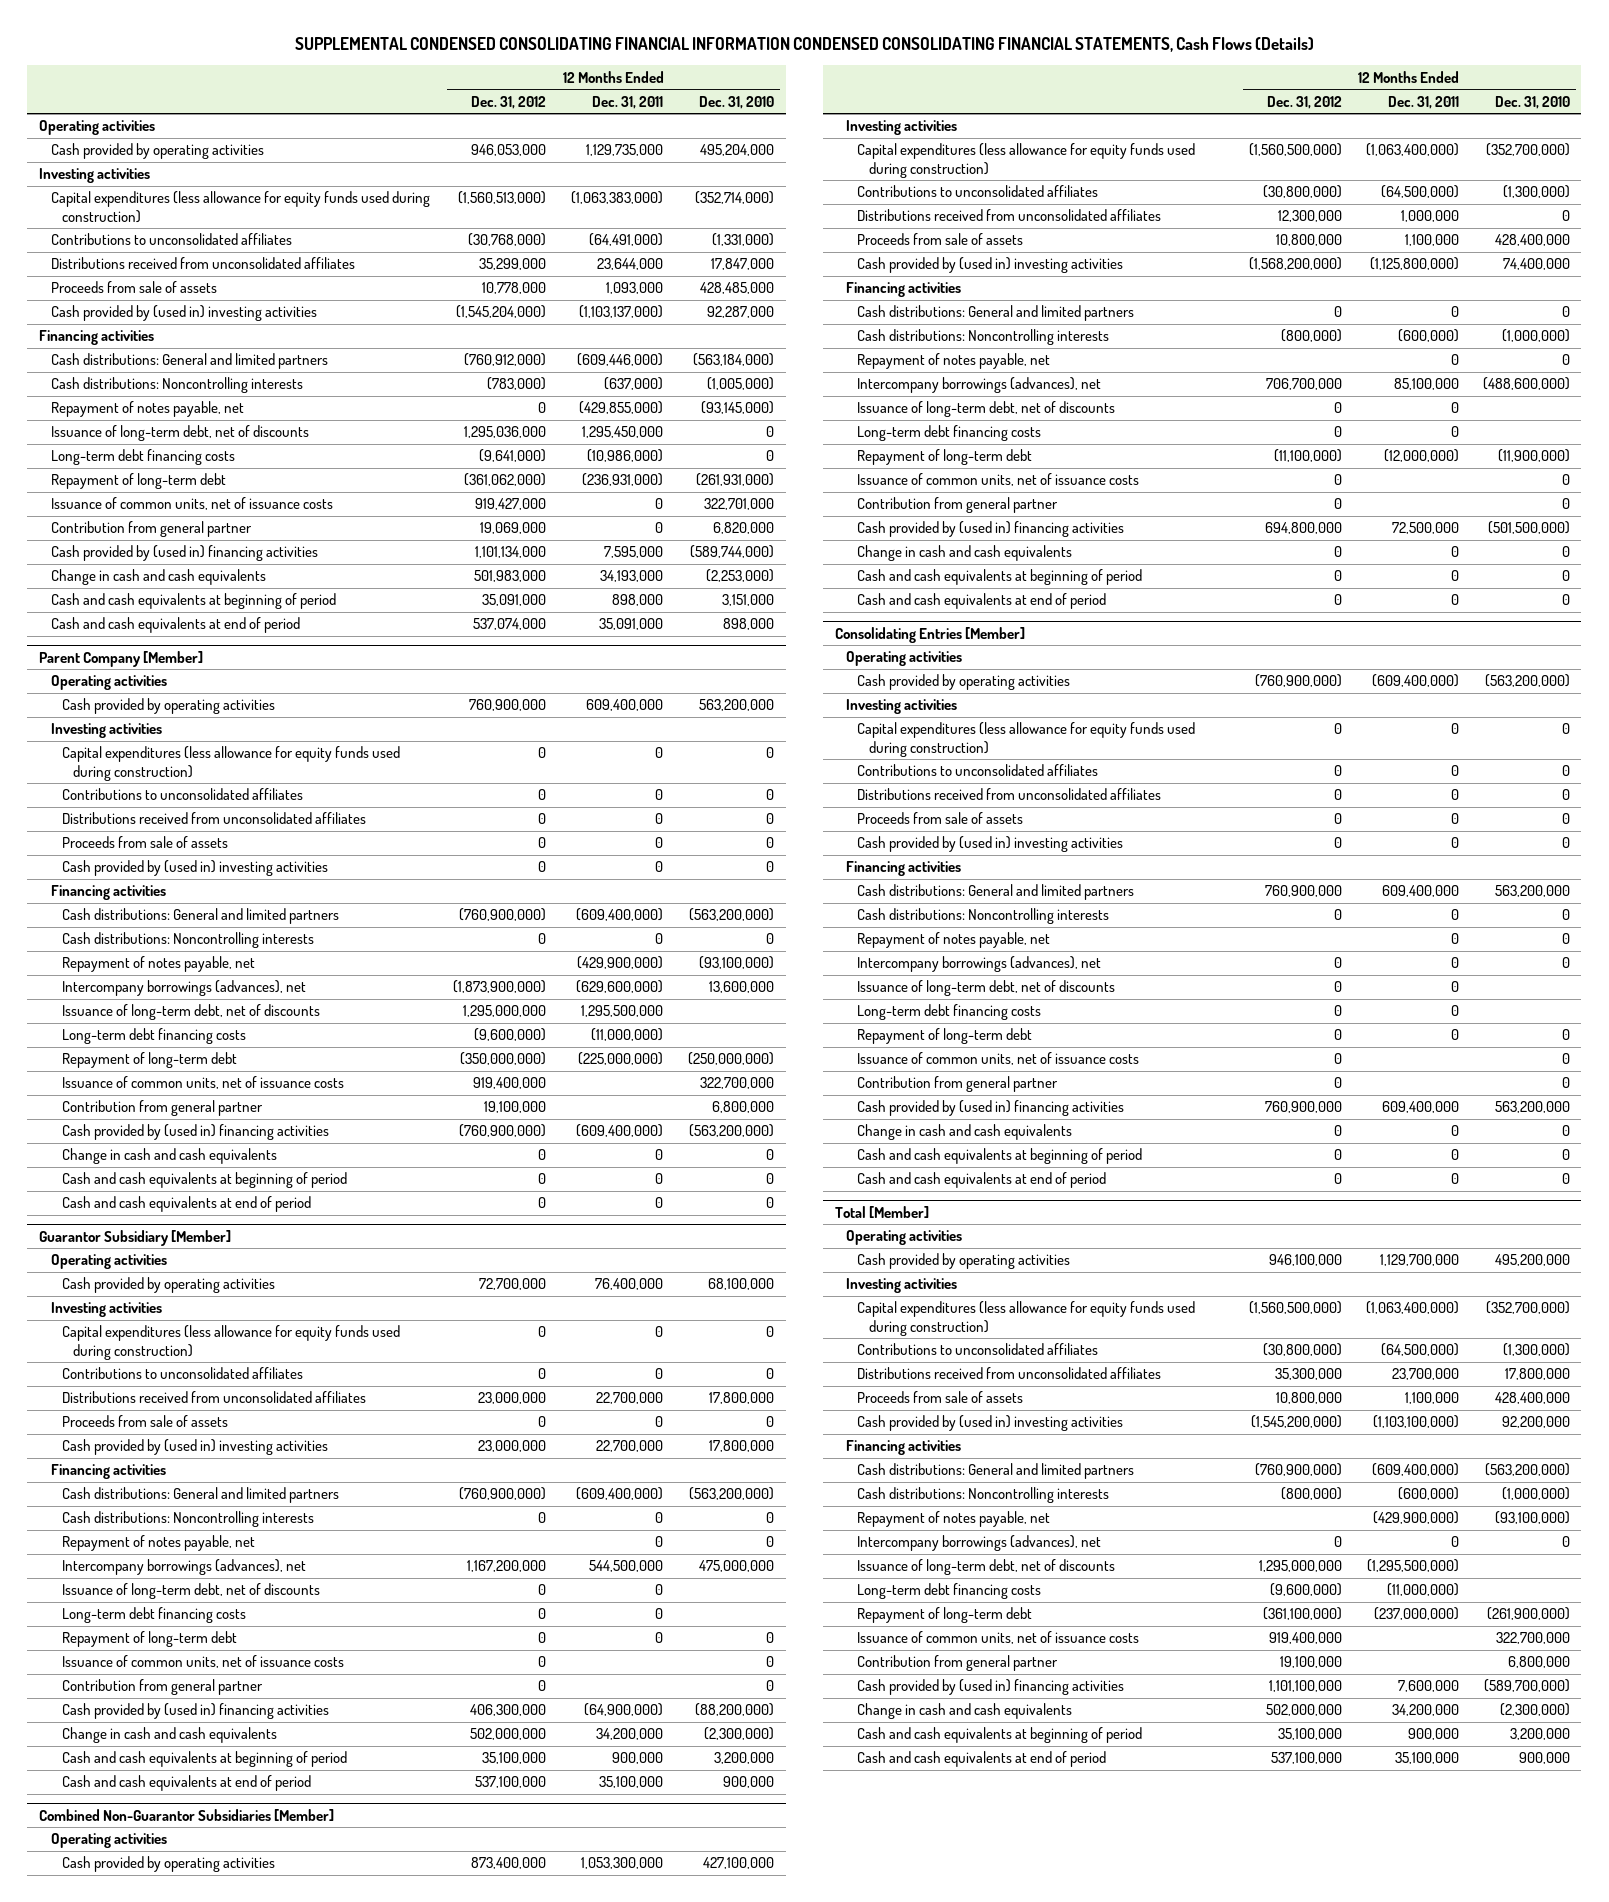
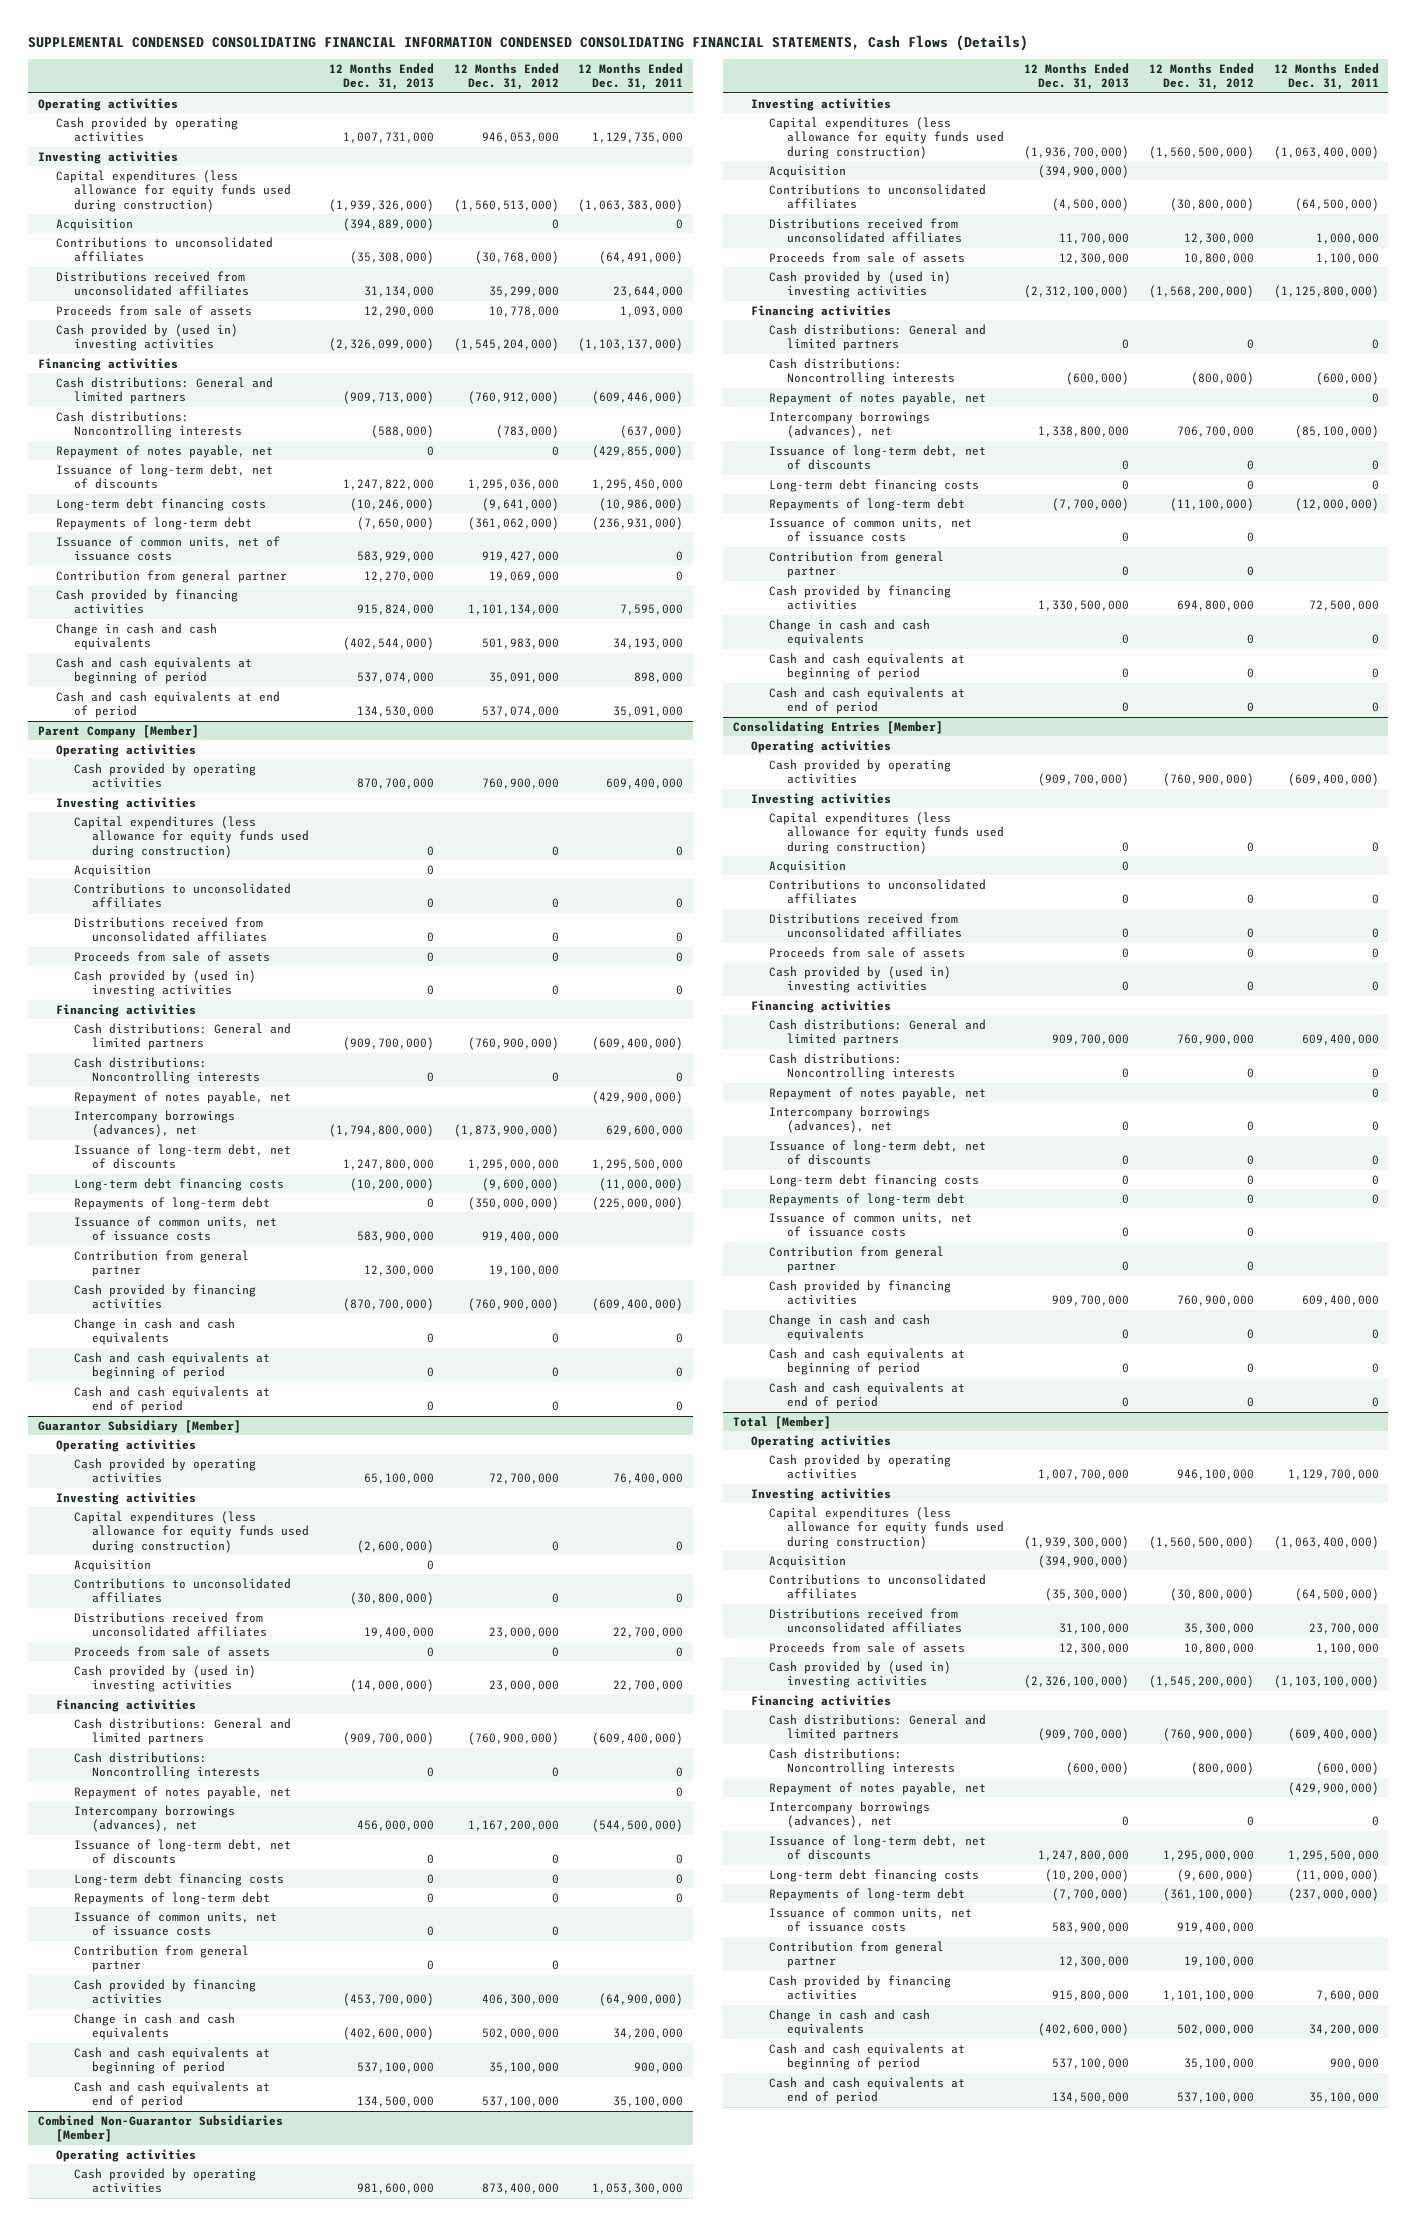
[698,95,774,109] Dec. 31, 2010 -> none
none -> [328,62,434,91] 12 Months Ended Dec. 31, 2013
none -> [56,217,134,231] Acquisition
[50,473,226,490] Repayment of long-term debt -> [56,516,253,530] Repayments of long-term debt
[50,545,318,562] Cash provided by (used in) financing activities -> [56,588,239,615] Cash provided by financing activities
none -> [74,863,152,877] Acquisition
[576,980,664,994] (629,600,000) -> [606,1125,684,1137] 629,600,000
[61,1052,237,1069] Repayment of long-term debt -> [74,1196,271,1210] Repayments of long-term debt
[61,1124,329,1141] Cash provided by (used in) financing activities -> [74,1283,257,1310] Cash provided by financing activities
none -> [74,1558,152,1572] Acquisition
[589,1560,664,1573] 544,500,000 -> [592,1819,684,1833] (544,500,000)
[61,1631,237,1648] Repayment of long-term debt -> [74,1891,271,1905] Repayments of long-term debt
[61,1703,329,1720] Cash provided by (used in) financing activities -> [74,1978,257,2005] Cash provided by financing activities
none -> [769,164,847,178] Acquisition
[1393,378,1459,391] 85,100,000 -> [1294,425,1379,439] (85,100,000)
[857,449,1033,466] Repayment of long-term debt -> [769,497,966,511] Repayments of long-term debt
[857,521,1125,538] Cash provided by (used in) financing activities -> [769,584,952,611] Cash provided by financing activities
none -> [769,859,847,873] Acquisition
[857,1028,1033,1045] Repayment of long-term debt -> [769,1192,966,1206] Repayments of long-term debt
[857,1100,1125,1117] Cash provided by (used in) financing activities -> [769,1279,952,1306] Cash provided by financing activities
none -> [769,1554,847,1568] Acquisition
[1366,1559,1459,1573] (1,295,500,000) -> [1287,1850,1379,1862] 1,295,500,000
[857,1607,1033,1624] Repayment of long-term debt -> [769,1887,966,1901] Repayments of long-term debt
[857,1679,1125,1696] Cash provided by (used in) financing activities -> [769,1974,952,2001] Cash provided by financing activities

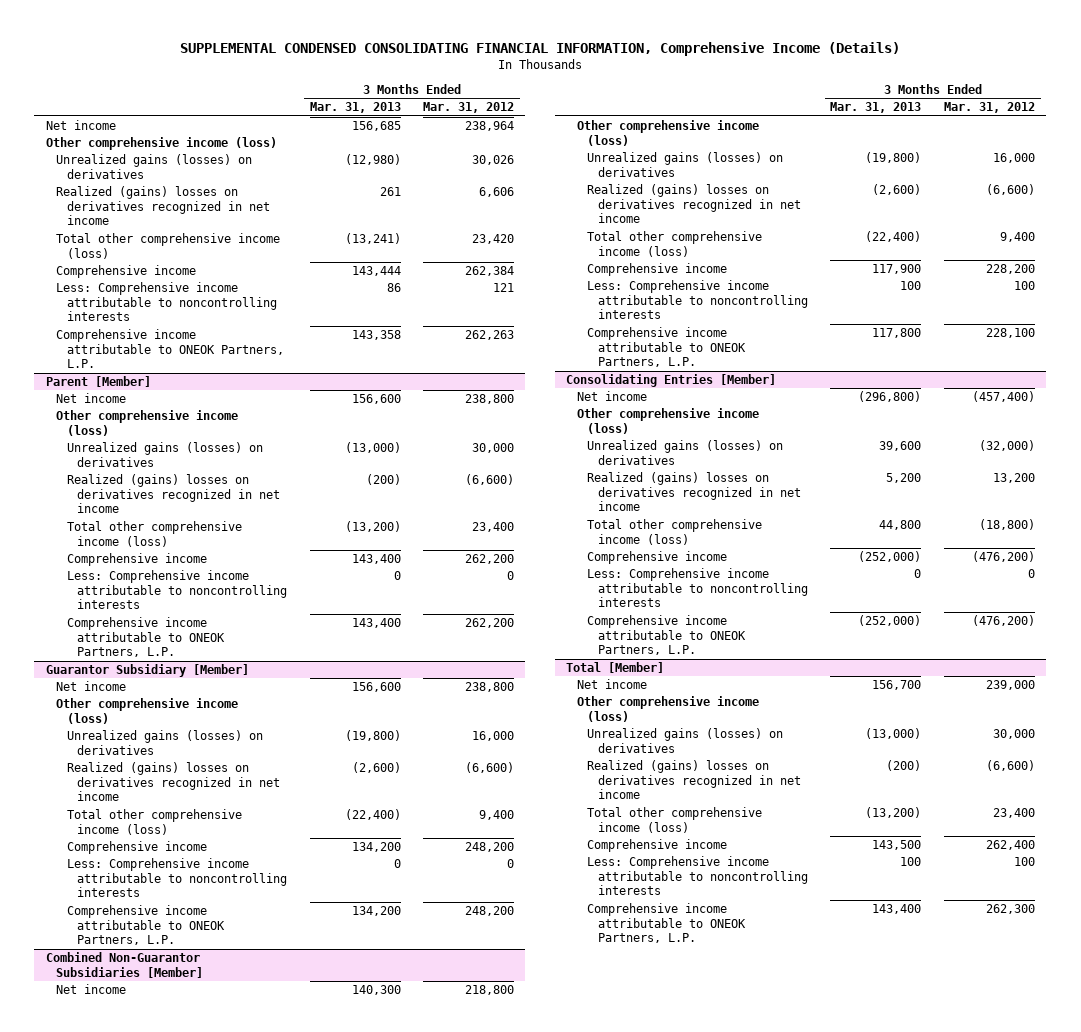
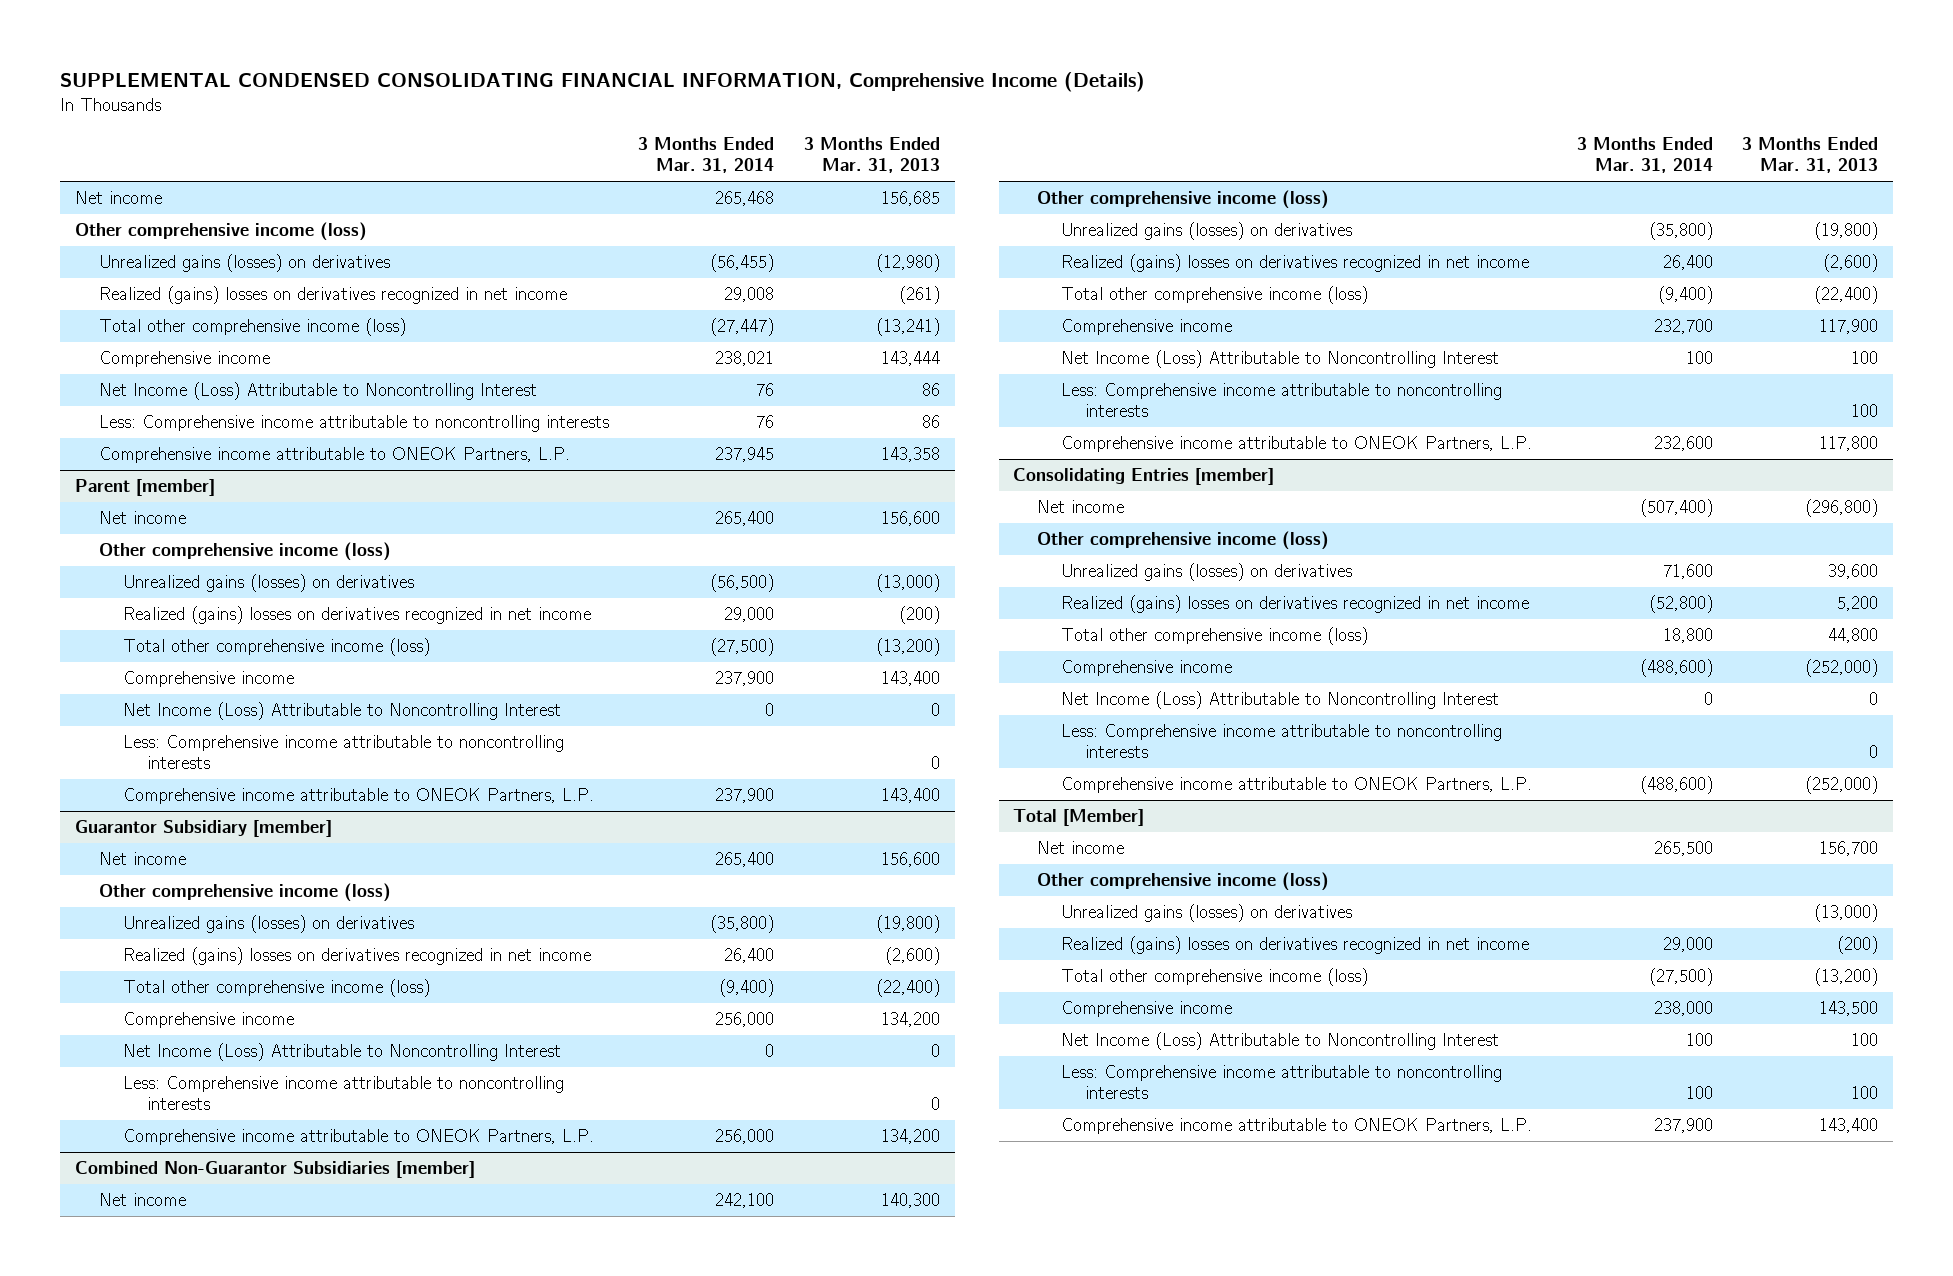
[423,102,515,114] Mar. 31, 2012 -> none
none -> [638,137,775,174] 3 Months Ended Mar. 31, 2014
[379,187,401,197] 261 -> [899,286,941,305] (261)
none -> [98,382,537,401] Net Income (Loss) Attributable to Noncontrolling Interest
[45,376,151,388] Parent [Member] -> [74,479,215,497] Parent [member]
none -> [122,702,561,721] Net Income (Loss) Attributable to Noncontrolling Interest
[45,664,249,678] Guarantor Subsidiary [Member] -> [74,820,332,838] Guarantor Subsidiary [member]
none -> [122,1043,561,1062] Net Income (Loss) Attributable to Noncontrolling Interest
[45,952,204,978] Combined Non-Guarantor Subsidiaries [Member] -> [74,1161,475,1179] Combined Non-Guarantor Subsidiaries [member]
none -> [1061,350,1500,369] Net Income (Loss) Attributable to Noncontrolling Interest
[566,374,777,388] Consolidating Entries [Member] -> [1013,468,1275,486] Consolidating Entries [member]
none -> [1061,691,1500,710] Net Income (Loss) Attributable to Noncontrolling Interest
none -> [1061,1032,1500,1051] Net Income (Loss) Attributable to Noncontrolling Interest

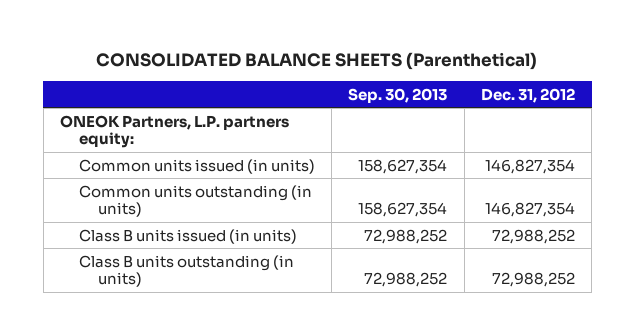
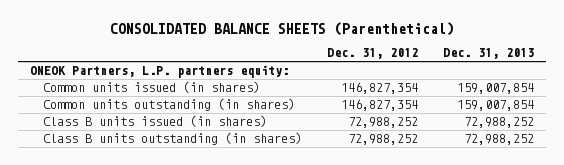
[348,87,448,103] Sep. 30, 2013 -> none
none -> [442,48,534,60] Dec. 31, 2013
[78,158,315,174] Common units issued (in units) -> [42,81,260,94] Common units issued (in shares)
[78,184,312,218] Common units outstanding (in units) -> [42,98,295,112] Common units outstanding (in shares)
[78,228,297,244] Class B units issued (in units) -> [42,115,267,128] Class B units issued (in shares)
[78,254,294,288] Class B units outstanding (in units) -> [42,132,302,146] Class B units outstanding (in shares)

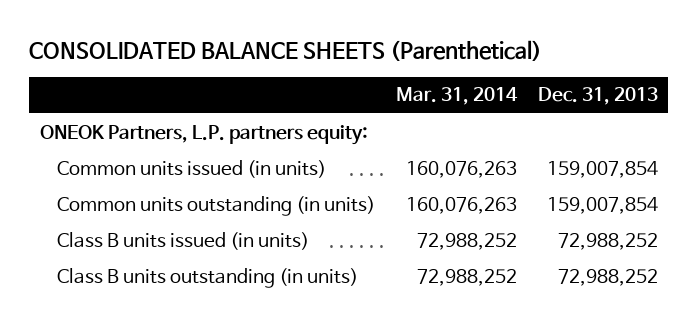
[326,48,418,60] Dec. 31, 2012 -> none
none -> [395,87,518,106] Mar. 31, 2014
[42,81,260,94] Common units issued (in shares) -> [56,159,326,178] Common units issued (in units)
[42,98,295,112] Common units outstanding (in shares) -> [56,195,375,216] Common units outstanding (in units)
[42,115,267,128] Class B units issued (in shares) -> [56,231,309,250] Class B units issued (in units)
[42,132,302,146] Class B units outstanding (in shares) -> [56,267,358,288] Class B units outstanding (in units)

